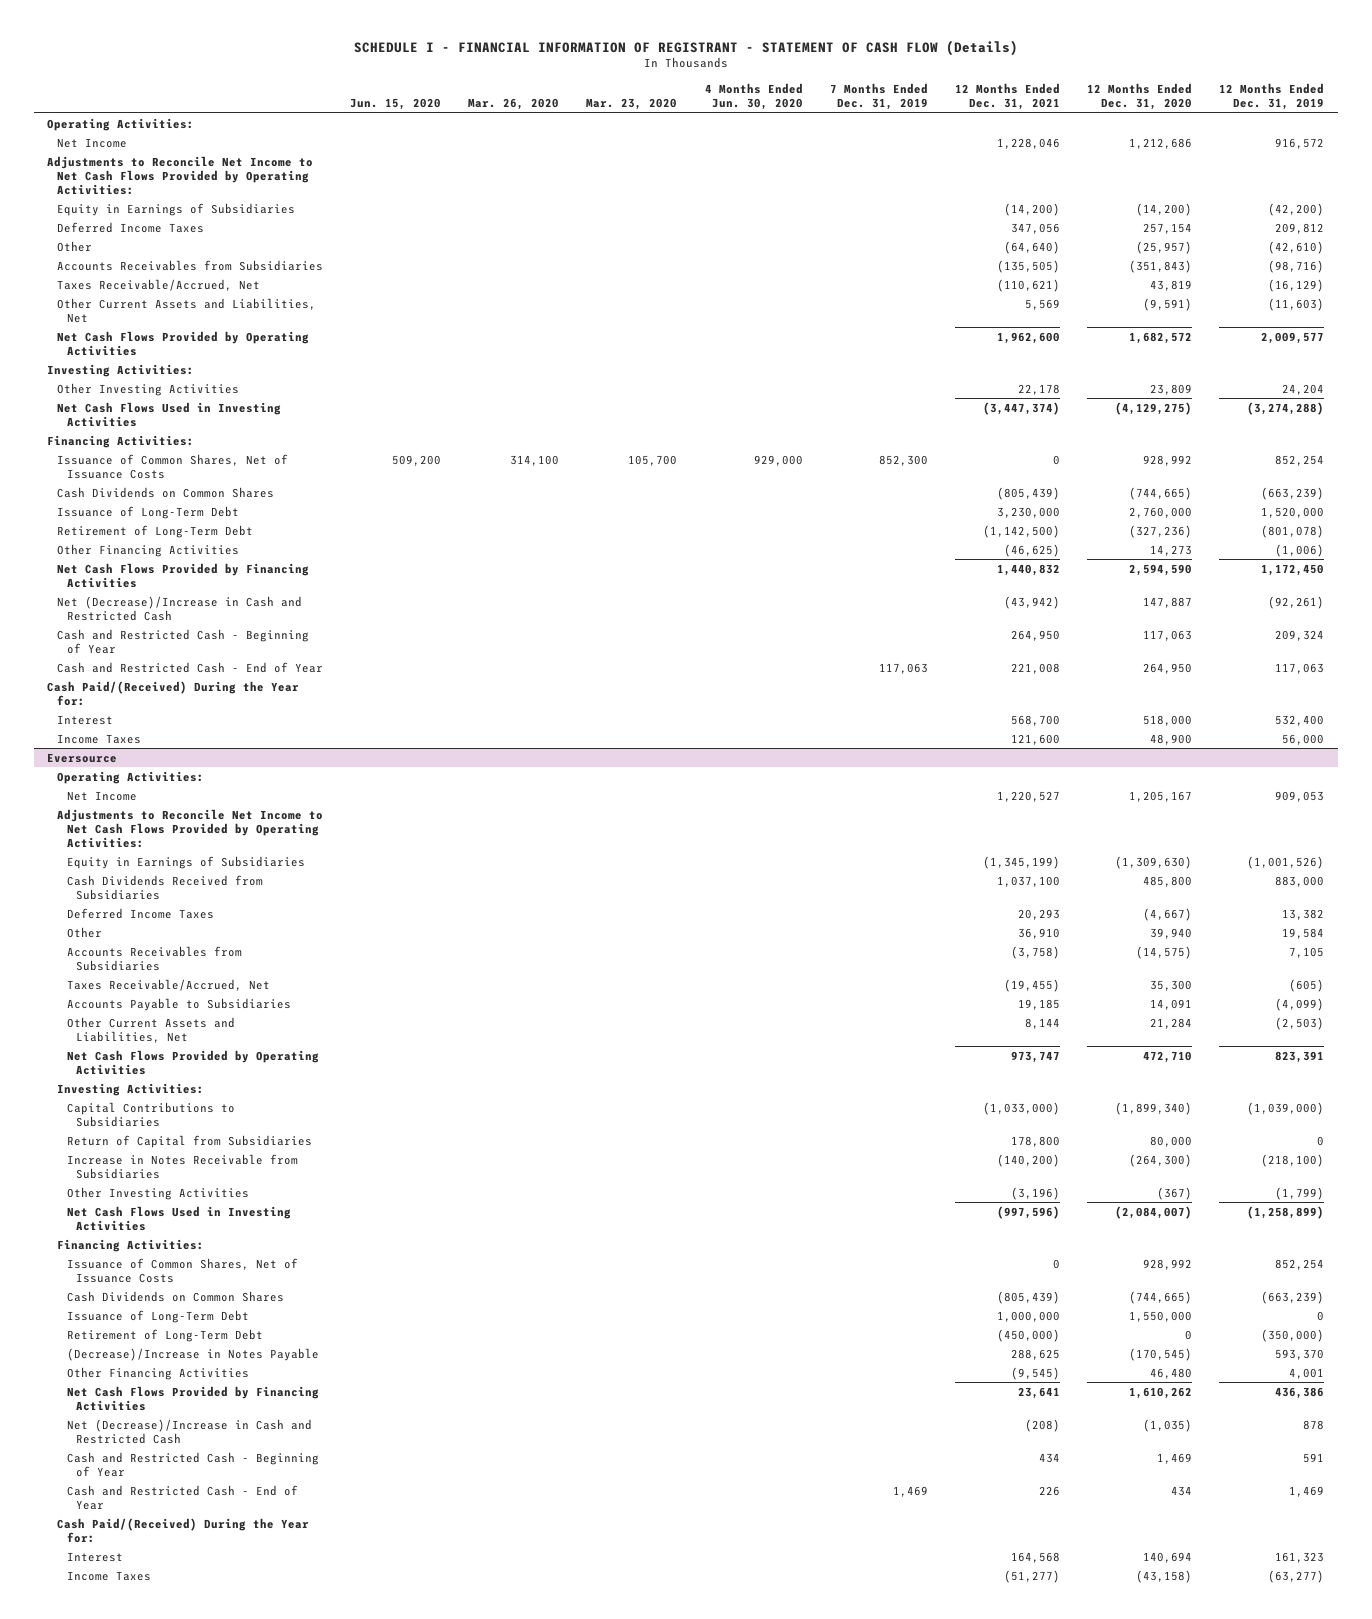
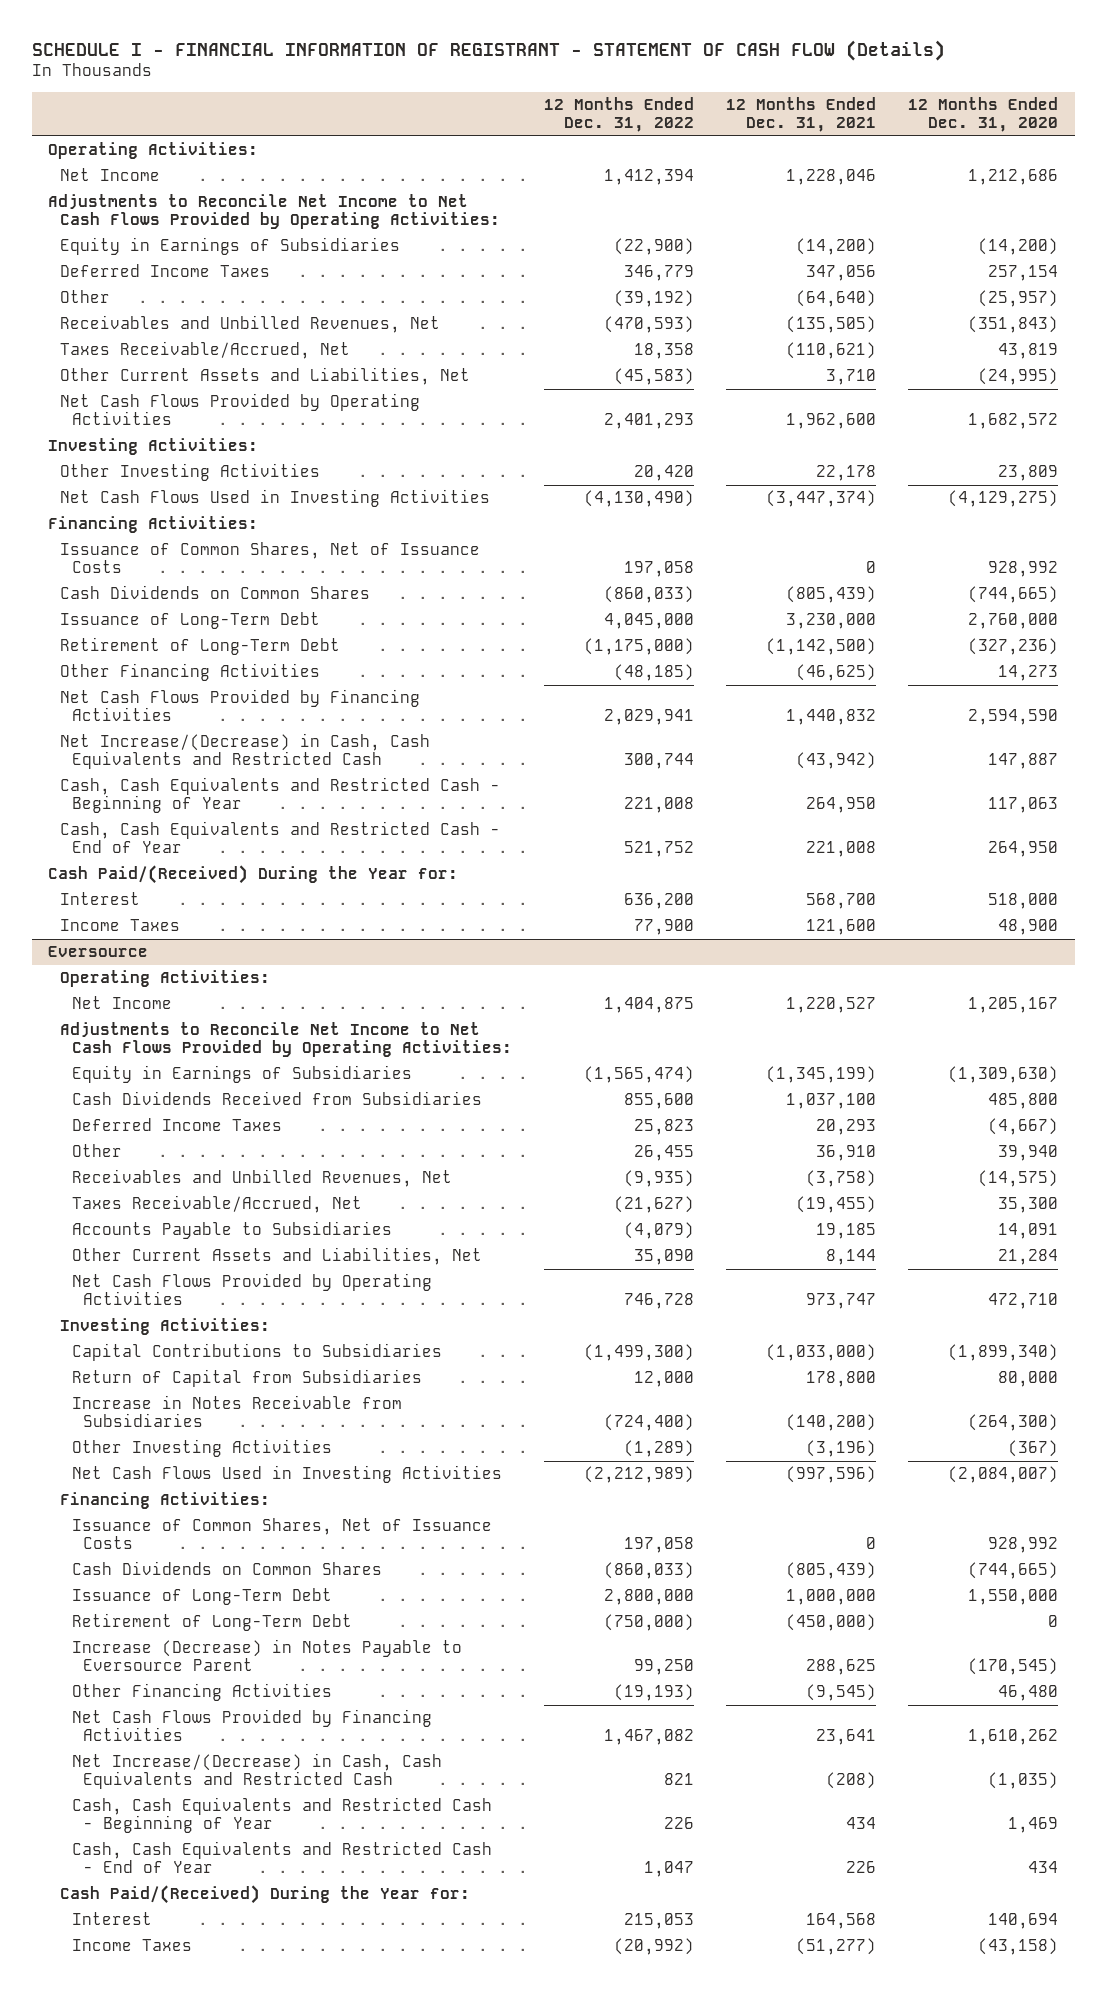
[350,97,442,110] Jun. 15, 2020 -> none
[468,97,560,110] Mar. 26, 2020 -> none
[586,97,678,110] Mar. 23, 2020 -> none
[704,82,803,110] 4 Months Ended Jun. 30, 2020 -> none
[829,82,928,110] 7 Months Ended Dec. 31, 2019 -> none
[1219,82,1325,110] 12 Months Ended Dec. 31, 2019 -> none
none -> [543,97,694,133] 12 Months Ended Dec. 31, 2022
[56,259,323,271] Accounts Receivables from Subsidiaries -> [59,315,440,334] Receivables and Unbilled Revenues, Net
[1025,298,1061,310] 5,569 -> [826,369,877,386] 3,710
[1143,297,1193,311] (9,591) -> [978,368,1059,386] (24,995)
[56,595,302,621] Net (Decrease)/Increase in Cash and Restricted Cash -> [59,733,430,770] Net Increase/(Decrease) in Cash, Cash Equivalents and Restricted Cash
[56,628,309,654] Cash and Restricted Cash - Beginning of Year -> [59,777,500,814] Cash, Cash Equivalents and Restricted Cash - Beginning of Year
[56,661,323,673] Cash and Restricted Cash - End of Year -> [59,821,500,854] Cash, Cash Equivalents and Restricted Cash - End of Year
[66,945,242,971] Accounts Receivables from Subsidiaries -> [71,1169,452,1188] Receivables and Unbilled Revenues, Net
[66,1347,319,1361] (Decrease)/Increase in Notes Payable -> [71,1639,462,1672] Increase (Decrease) in Notes Payable to Eversource Parent
[66,1418,312,1444] Net (Decrease)/Increase in Cash and Restricted Cash -> [71,1753,442,1790] Net Increase/(Decrease) in Cash, Cash Equivalents and Restricted Cash
[66,1451,319,1477] Cash and Restricted Cash - Beginning of Year -> [71,1797,492,1834] Cash, Cash Equivalents and Restricted Cash - Beginning of Year
[66,1484,298,1510] Cash and Restricted Cash - End of Year -> [71,1841,492,1874] Cash, Cash Equivalents and Restricted Cash - End of Year

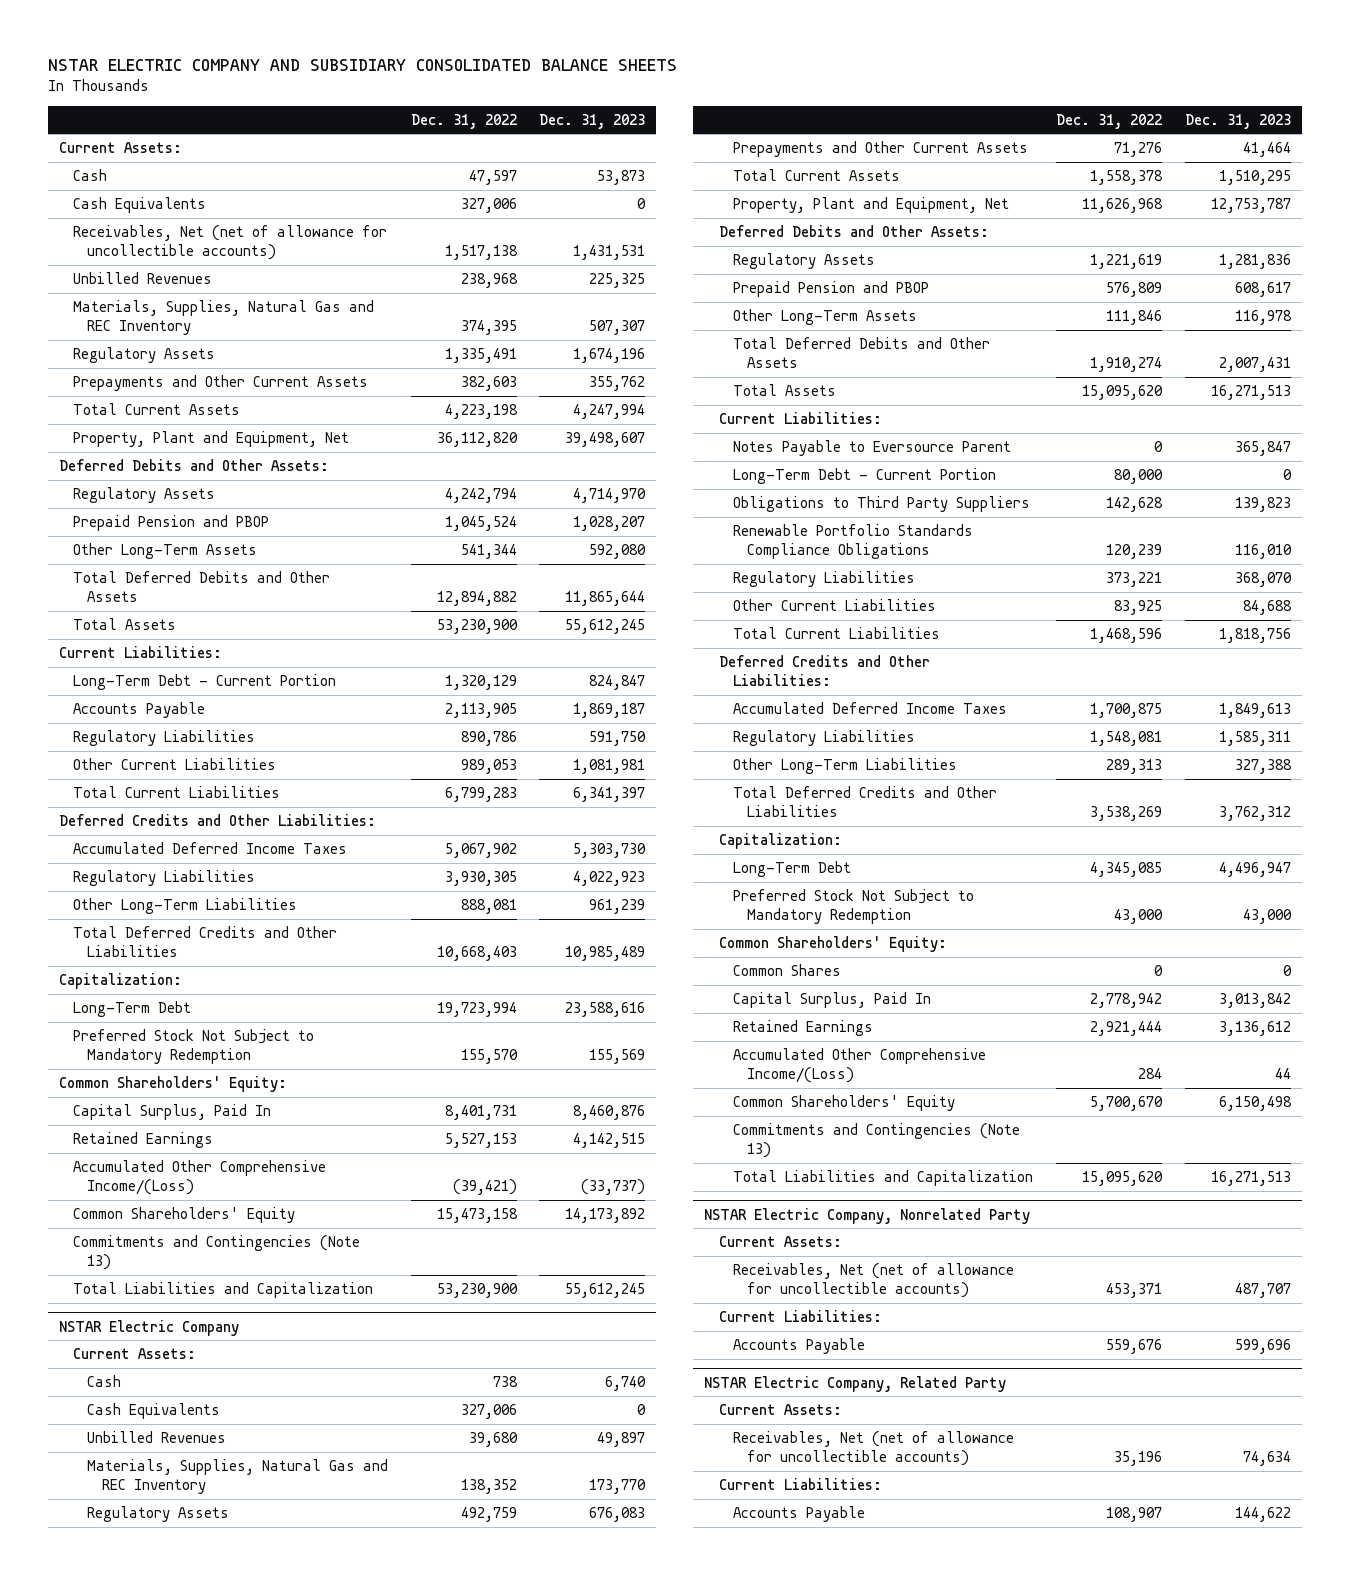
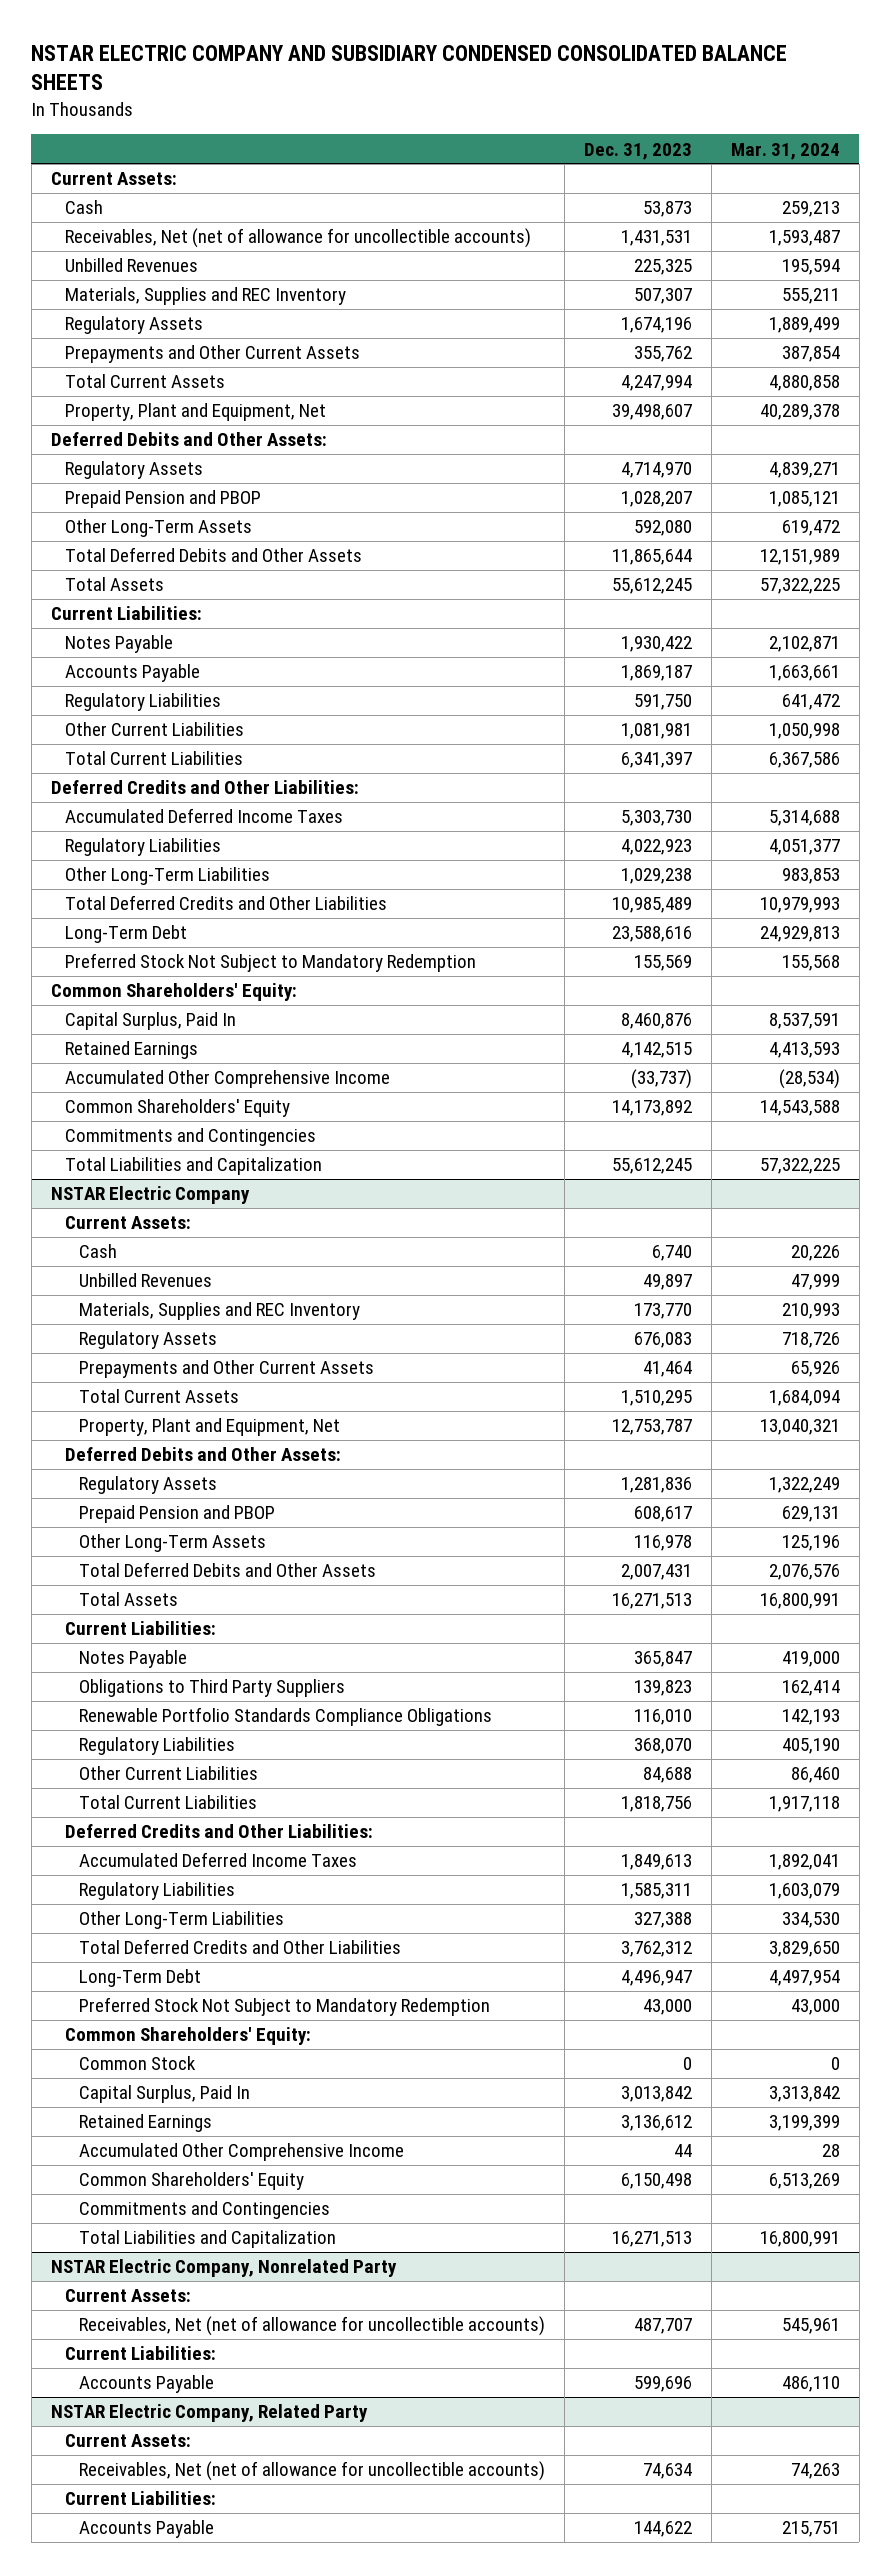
[47,58,677,71] NSTAR ELECTRIC COMPANY AND SUBSIDIARY CONSOLIDATED BALANCE SHEETS -> [31,44,788,91] NSTAR ELECTRIC COMPANY AND SUBSIDIARY CONDENSED CONSOLIDATED BALANCE SHEETS
[410,113,517,129] Dec. 31, 2022 -> none
none -> [730,142,840,160] Mar. 31, 2024
[73,196,207,213] Cash Equivalents -> none
[73,299,375,336] Materials, Supplies, Natural Gas and REC Inventory -> [65,287,347,306] Materials, Supplies and REC Inventory
[73,673,337,690] Long-Term Debt - Current Portion -> none
none -> [65,635,174,654] Notes Payable
[589,898,646,914] 961,239 -> [621,868,693,885] 1,029,238
[59,972,183,989] Capitalization: -> none
[73,1159,327,1196] Accumulated Other Comprehensive Income/(Loss) -> [65,1070,391,1089] Accumulated Other Comprehensive Income
[73,1234,361,1271] Commitments and Contingencies (Note 13) -> [65,1128,317,1147] Commitments and Contingencies
[87,1402,221,1419] Cash Equivalents -> none
[87,1458,389,1495] Materials, Supplies, Natural Gas and REC Inventory -> [79,1302,361,1321] Materials, Supplies and REC Inventory
[732,467,996,484] Long-Term Debt - Current Portion -> none
[732,439,1011,456] Notes Payable to Eversource Parent -> [79,1650,188,1669] Notes Payable
[718,832,842,849] Capitalization: -> none
[732,963,841,976] Common Shares -> [79,2056,197,2071] Common Stock
[732,1047,986,1084] Accumulated Other Comprehensive Income/(Loss) -> [79,2143,405,2162] Accumulated Other Comprehensive Income
[732,1122,1020,1159] Commitments and Contingencies (Note 13) -> [79,2201,331,2220] Commitments and Contingencies

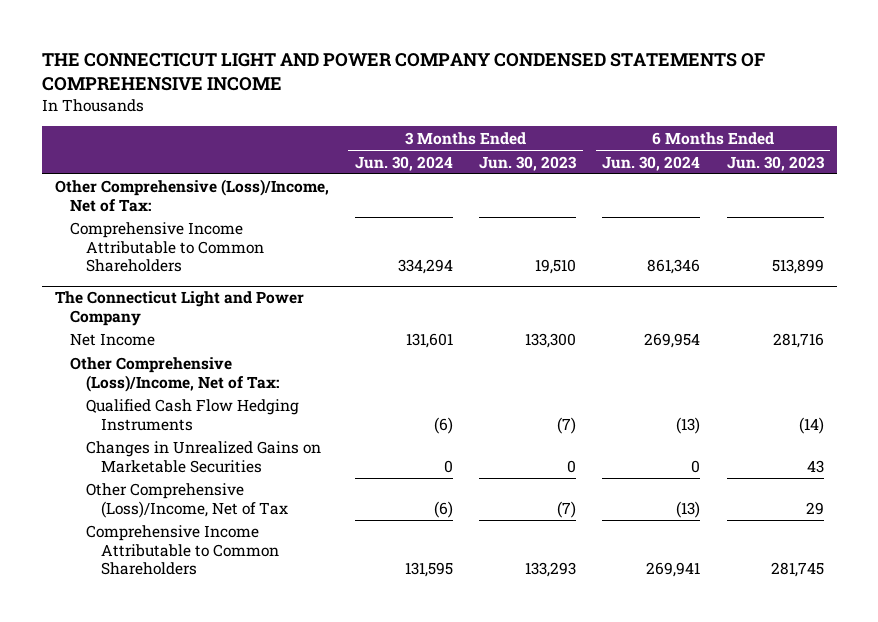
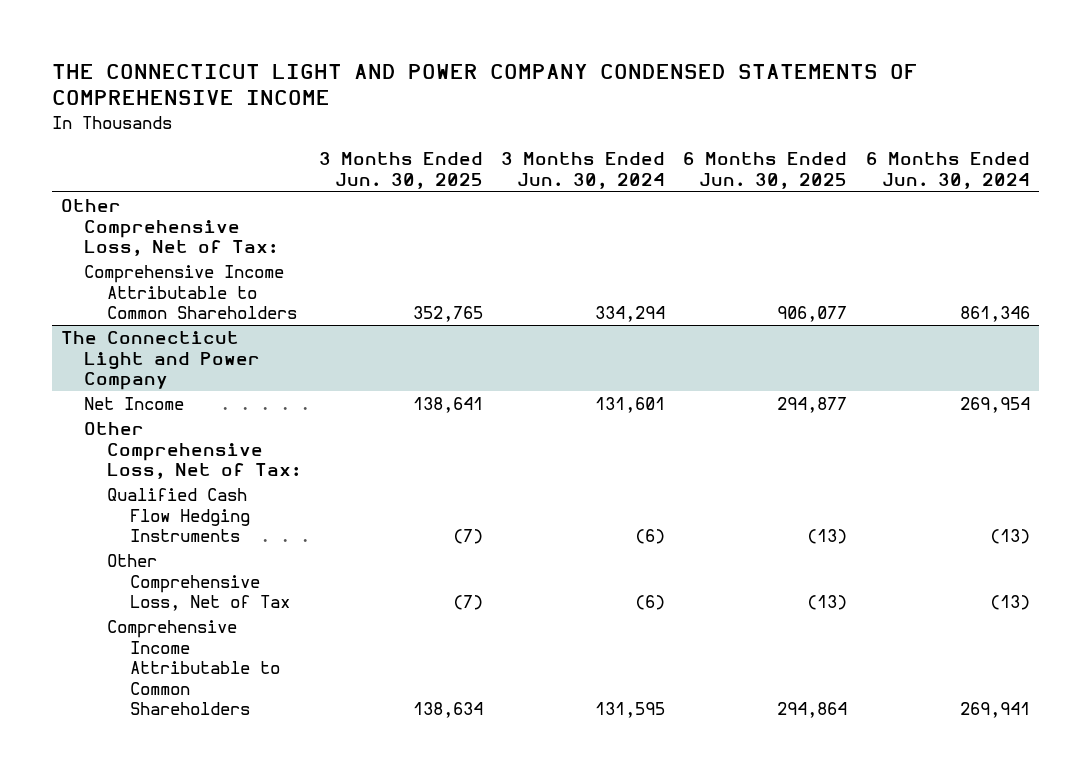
[479,155,578,171] Jun. 30, 2023 -> none
[726,155,825,171] Jun. 30, 2023 -> none
none -> [318,152,483,189] 3 Months Ended Jun. 30, 2025
none -> [683,152,848,189] 6 Months Ended Jun. 30, 2025
[54,179,329,212] Other Comprehensive (Loss)/Income, Net of Tax: -> [61,199,278,257] Other Comprehensive Loss, Net of Tax:
[70,357,279,392] Other Comprehensive (Loss)/Income, Net of Tax: -> [83,422,301,480] Other Comprehensive Loss, Net of Tax:
[85,441,321,473] Changes in Unrealized Gains on Marketable Securities -> none
[85,483,289,518] Other Comprehensive (Loss)/Income, Net of Tax -> [106,554,290,612] Other Comprehensive Loss, Net of Tax

